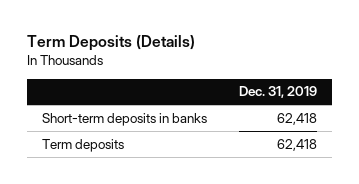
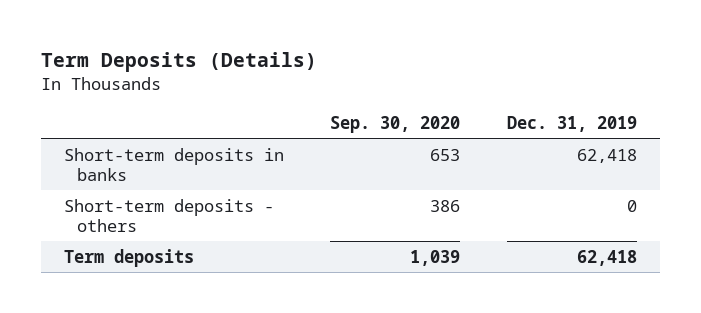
none -> [330,115,461,133] Sep. 30, 2020
none -> [64,198,275,232] Short-term deposits - others

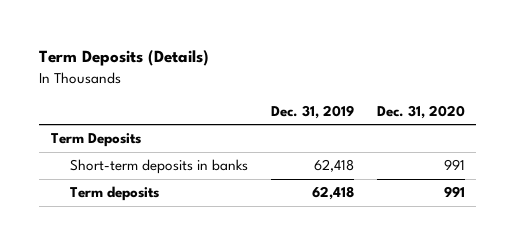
[330,115,461,133] Sep. 30, 2020 -> none
none -> [376,104,465,119] Dec. 31, 2020
none -> [50,133,141,148] Term Deposits
[64,198,275,232] Short-term deposits - others -> none

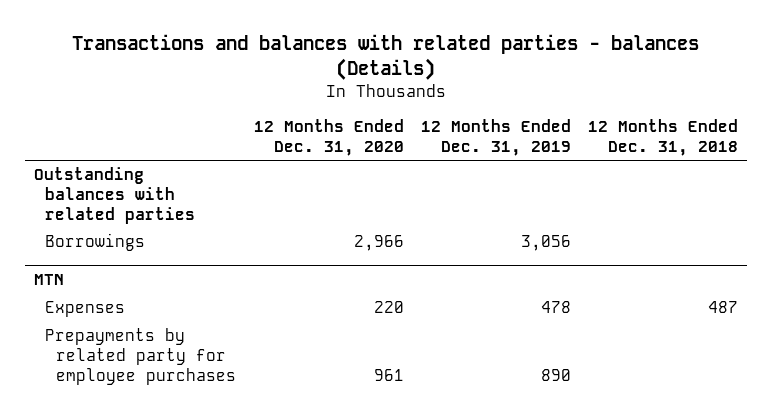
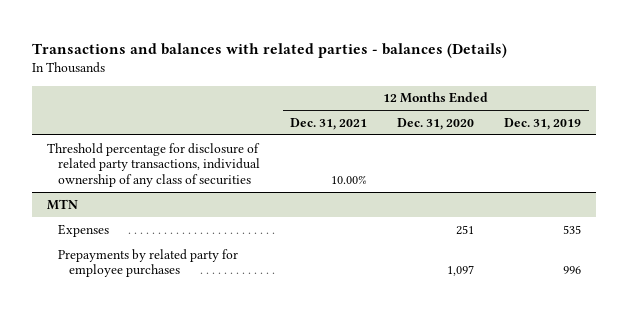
[588,119,739,156] 12 Months Ended Dec. 31, 2018 -> none
none -> [290,117,368,130] Dec. 31, 2021
[34,167,196,225] Outstanding balances with related parties -> none
[45,233,146,252] Borrowings -> none
none -> [47,142,261,188] Threshold percentage for disclosure of related party transactions, individual ownership of any class of securities
[373,301,404,314] 220 -> [456,224,475,235] 251
[540,301,571,314] 478 -> [563,224,582,234] 535
[373,369,404,382] 961 -> [447,265,475,277] 1,097
[540,369,571,382] 890 -> [563,266,582,275] 996

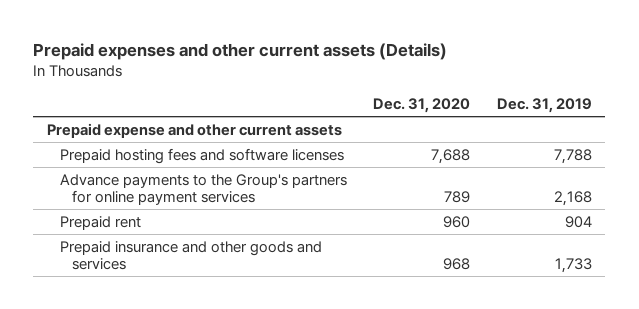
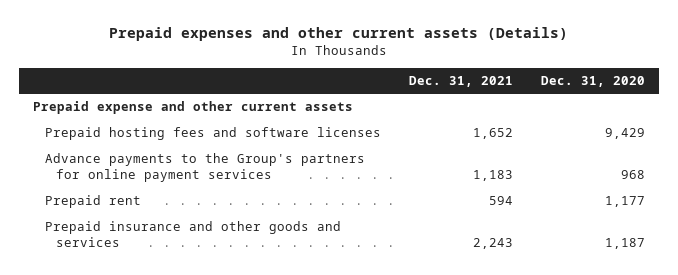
[497,97,593,113] Dec. 31, 2019 -> none
none -> [408,76,513,88] Dec. 31, 2021
[431,148,471,164] 7,688 -> [604,128,645,140] 9,429
[444,190,471,203] 789 -> [620,170,645,180] 968
[443,215,471,228] 960 -> [604,196,645,208] 1,177
[443,257,471,270] 968 -> [604,238,645,250] 1,187

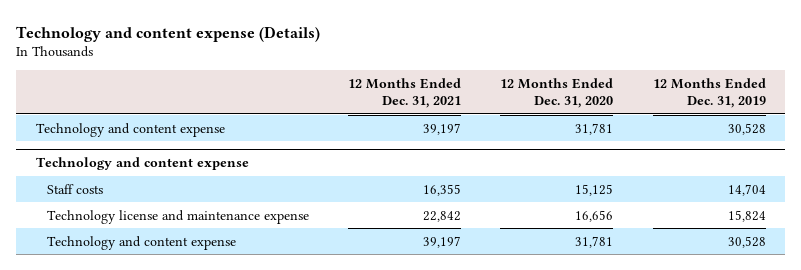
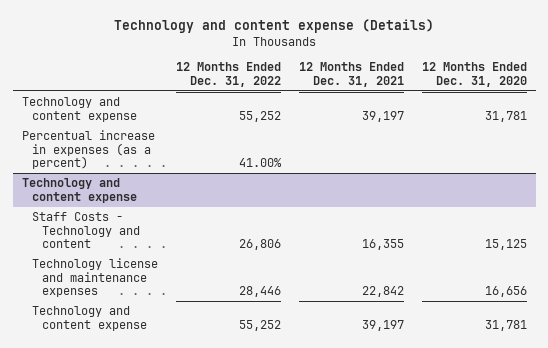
[652,77,766,108] 12 Months Ended Dec. 31, 2019 -> none
none -> [175,62,281,87] 12 Months Ended Dec. 31, 2022
none -> [21,130,155,170] Percentual increase in expenses (as a percent)
[47,183,104,194] Staff costs -> [31,212,141,249] Staff Costs - Technology and content
[47,209,310,224] Technology license and maintenance expense -> [31,258,158,298] Technology license and maintenance expenses

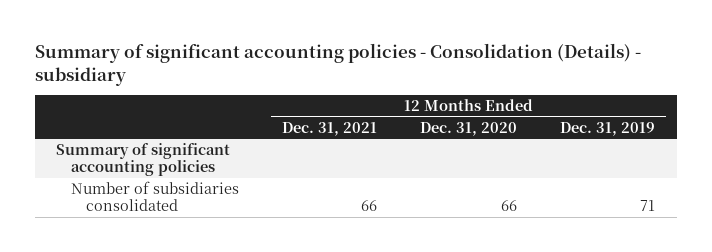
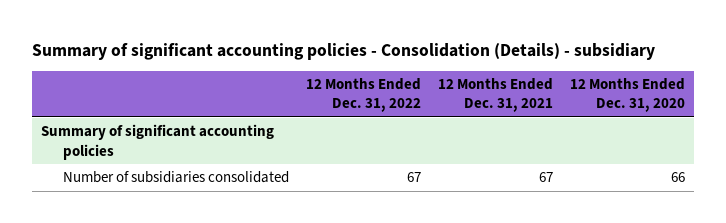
[560,121,656,136] Dec. 31, 2019 -> none
none -> [306,78,422,113] 12 Months Ended Dec. 31, 2022
[361,200,378,212] 66 -> [539,172,554,183] 67

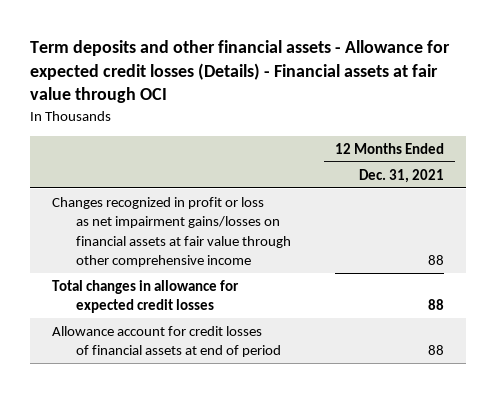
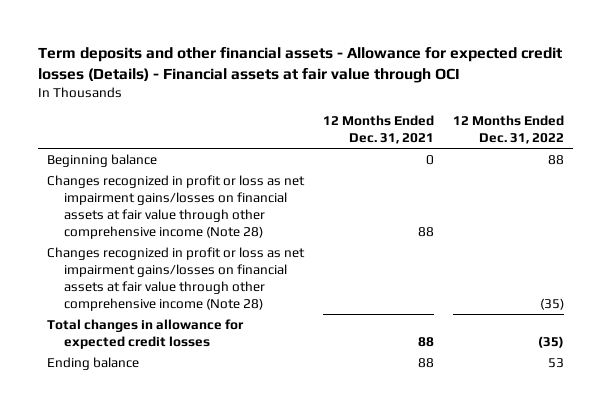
none -> [452,115,564,145] 12 Months Ended Dec. 31, 2022
none -> [47,153,158,167] Beginning balance
[52,196,291,267] Changes recognized in profit or loss as net impairment gains/losses on financial assets at fair value through other comprehensive income -> [47,174,306,240] Changes recognized in profit or loss as net impairment gains/losses on financial assets at fair value through other comprehensive income (Note 28)
none -> [47,246,306,312] Changes recognized in profit or loss as net impairment gains/losses on financial assets at fair value through other comprehensive income (Note 28)
[52,325,281,358] Allowance account for credit losses of financial assets at end of period -> [47,356,140,370] Ending balance

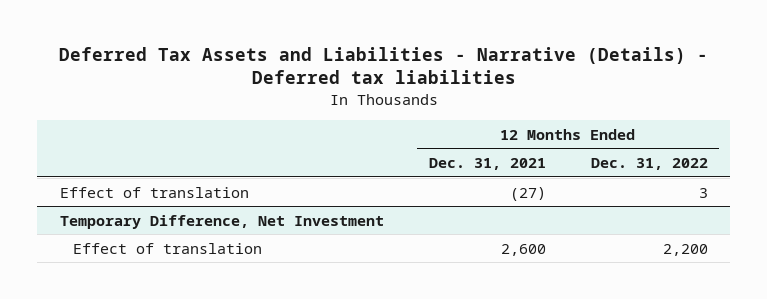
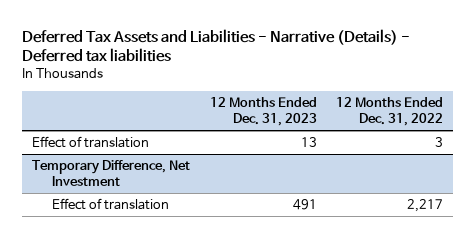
[428,158,546,171] Dec. 31, 2021 -> none
none -> [209,97,317,126] 12 Months Ended Dec. 31, 2023
[662,243,708,256] 2,200 -> [407,199,444,213] 2,217

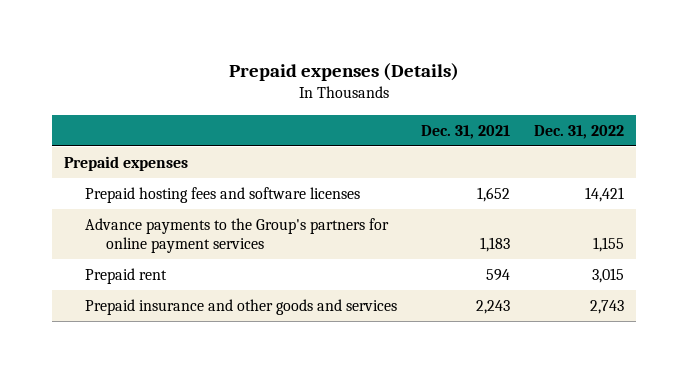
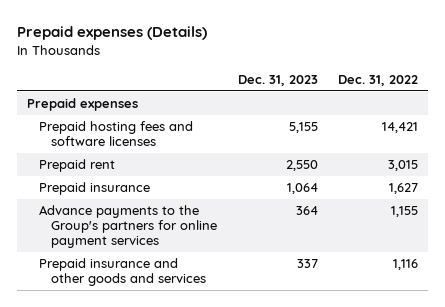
[420,124,510,139] Dec. 31, 2021 -> none
none -> [237,75,318,87] Dec. 31, 2023
none -> [39,181,151,195] Prepaid insurance
[85,217,390,253] Advance payments to the Group's partners for online payment services -> [39,204,218,249] Advance payments to the Group's partners for online payment services
[589,299,624,314] 2,743 -> [392,258,418,270] 1,116

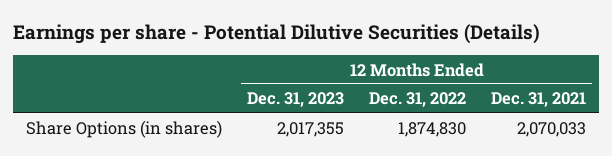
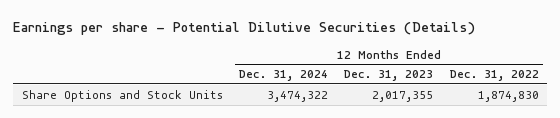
[491,92,587,108] Dec. 31, 2021 -> none
none -> [238,70,328,82] Dec. 31, 2024
[25,120,222,139] Share Options (in shares) -> [21,90,223,103] Share Options and Stock Units

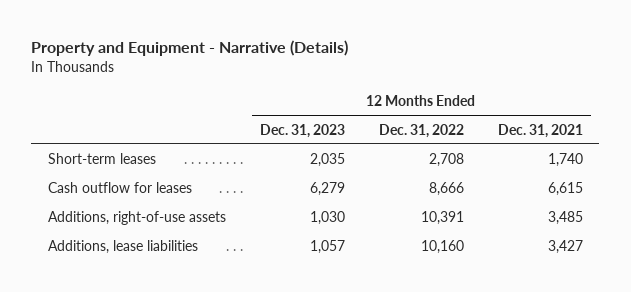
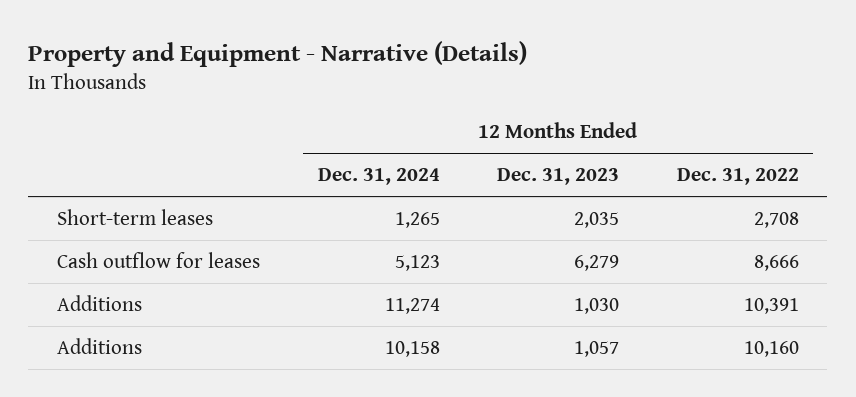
[497,123,583,138] Dec. 31, 2021 -> none
none -> [317,168,440,186] Dec. 31, 2024
[48,211,227,226] Additions, right-of-use assets -> [56,295,142,312] Additions
[48,240,199,255] Additions, lease liabilities -> [56,338,142,355] Additions

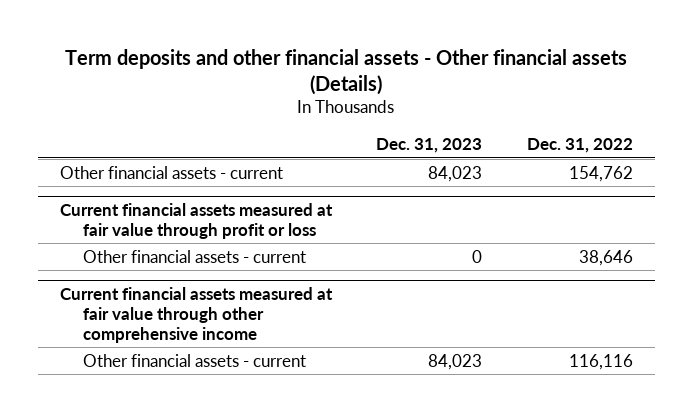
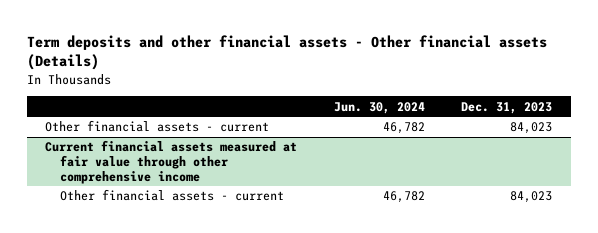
[526,137,633,153] Dec. 31, 2022 -> none
none -> [333,101,425,114] Jun. 30, 2024
[60,202,334,239] Current financial assets measured at fair value through profit or loss -> none
[82,249,306,263] Other financial assets - current -> none

